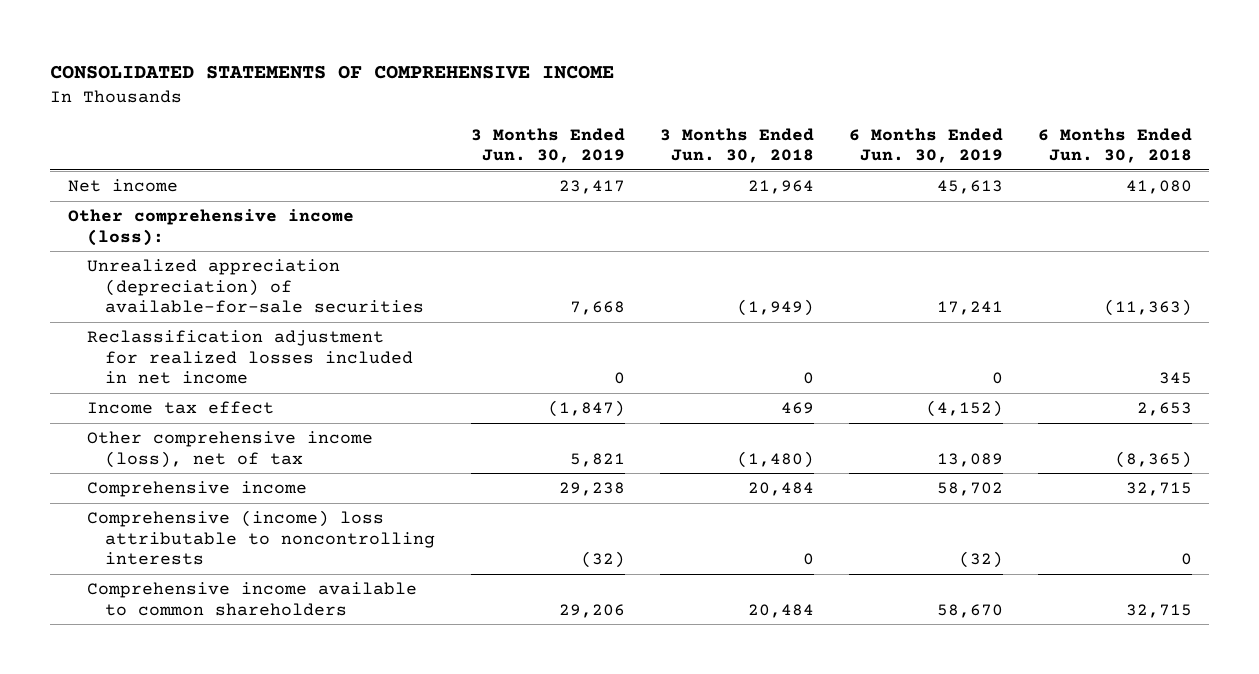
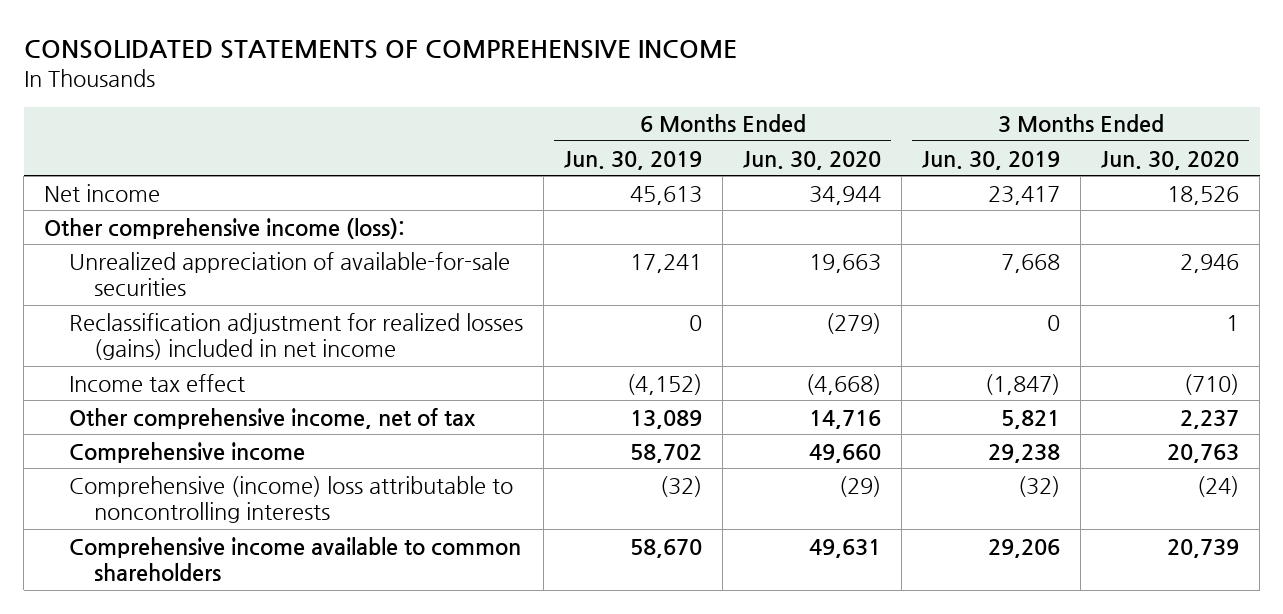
[659,127,814,164] 3 Months Ended Jun. 30, 2018 -> none
[1037,127,1192,164] 6 Months Ended Jun. 30, 2018 -> none
none -> [743,150,882,170] Jun. 30, 2020
none -> [1101,150,1240,170] Jun. 30, 2020
[86,258,425,314] Unrealized appreciation (depreciation) of available-for-sale securities -> [69,251,511,297] Unrealized appreciation of available-for-sale securities
[86,329,414,385] Reclassification adjustment for realized losses included in net income -> [69,312,524,361] Reclassification adjustment for realized losses (gains) included in net income
[86,430,373,468] Other comprehensive income (loss), net of tax -> [69,407,477,429] Other comprehensive income, net of tax

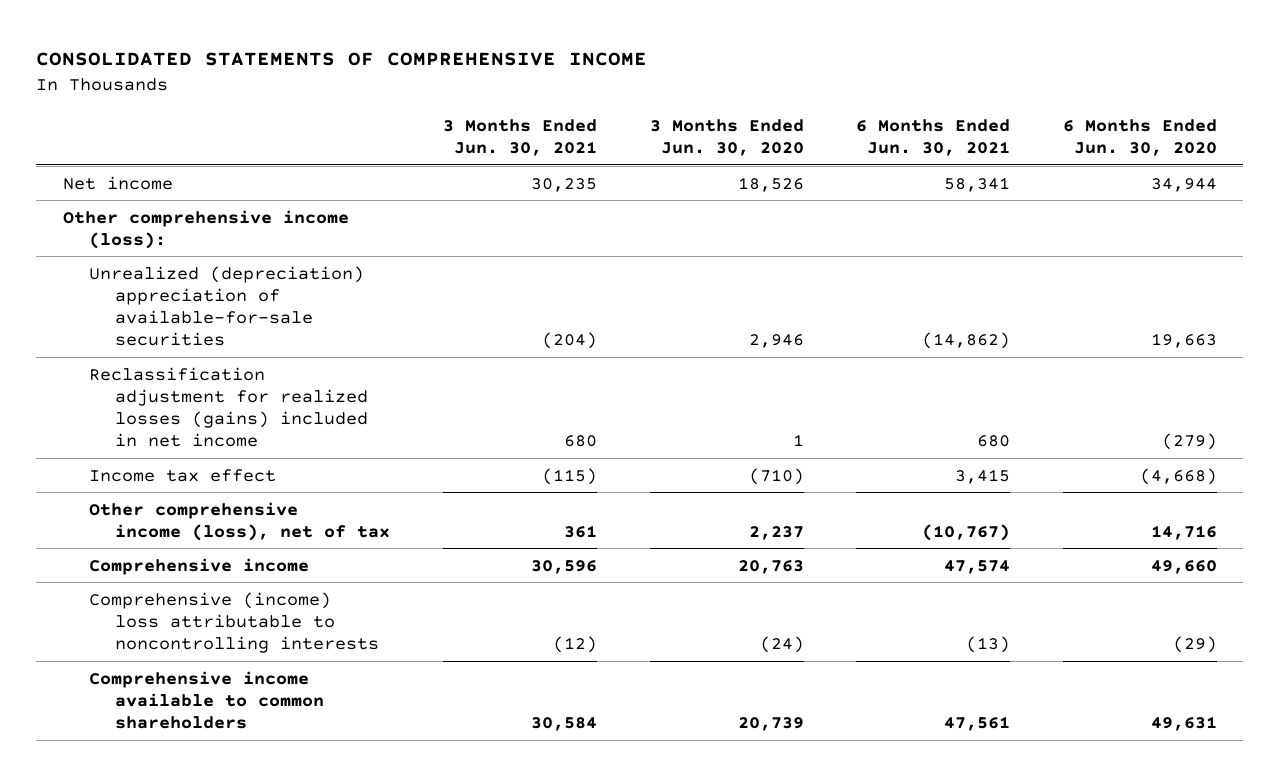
[564,150,703,170] Jun. 30, 2019 -> none
[922,150,1061,170] Jun. 30, 2019 -> none
none -> [443,118,598,157] 3 Months Ended Jun. 30, 2021
none -> [856,118,1011,157] 6 Months Ended Jun. 30, 2021
[69,251,511,297] Unrealized appreciation of available-for-sale securities -> [89,265,365,346] Unrealized (depreciation) appreciation of available-for-sale securities
[69,407,477,429] Other comprehensive income, net of tax -> [89,501,391,541] Other comprehensive income (loss), net of tax

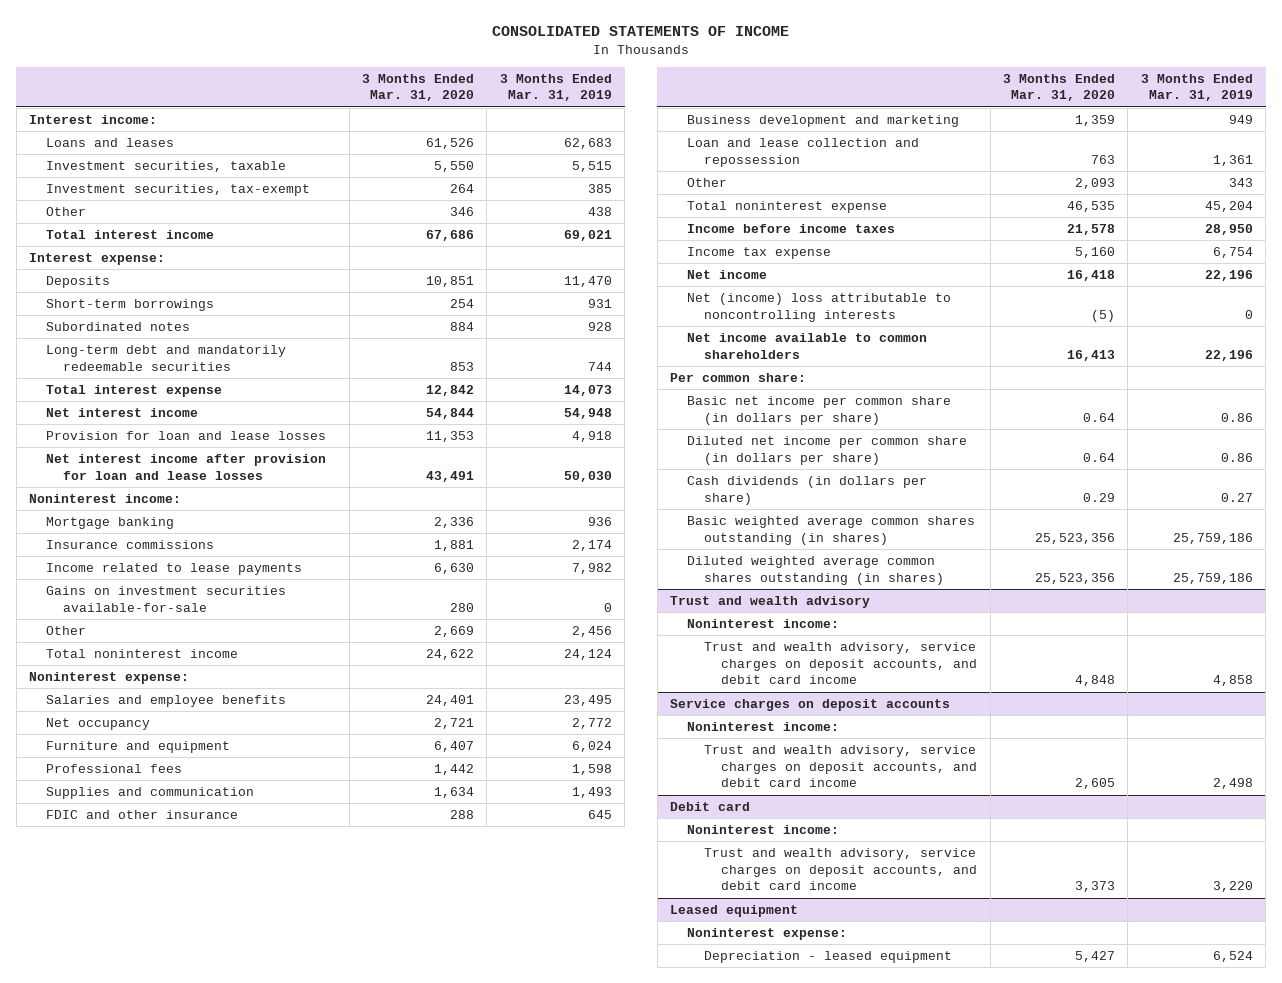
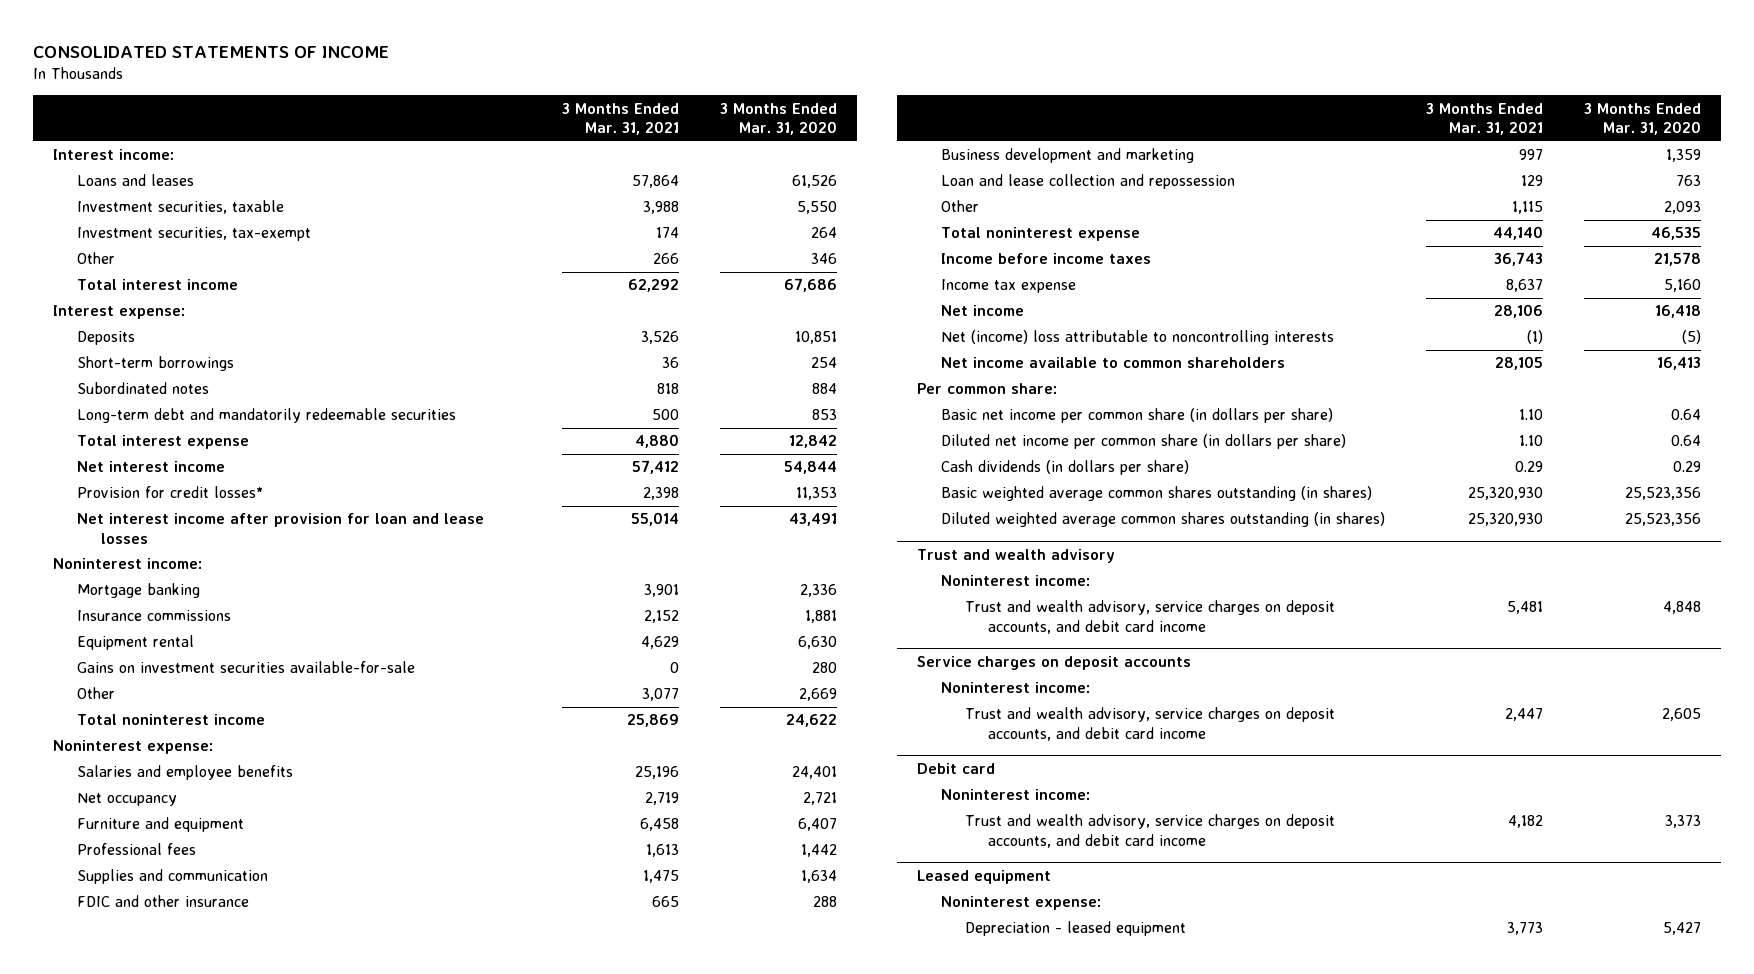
[499,73,612,102] 3 Months Ended Mar. 31, 2019 -> none
none -> [561,102,679,136] 3 Months Ended Mar. 31, 2021
[46,430,327,440] Provision for loan and lease losses -> [77,486,264,499] Provision for credit losses*
[46,562,303,575] Income related to lease payments -> [77,635,195,651] Equipment rental

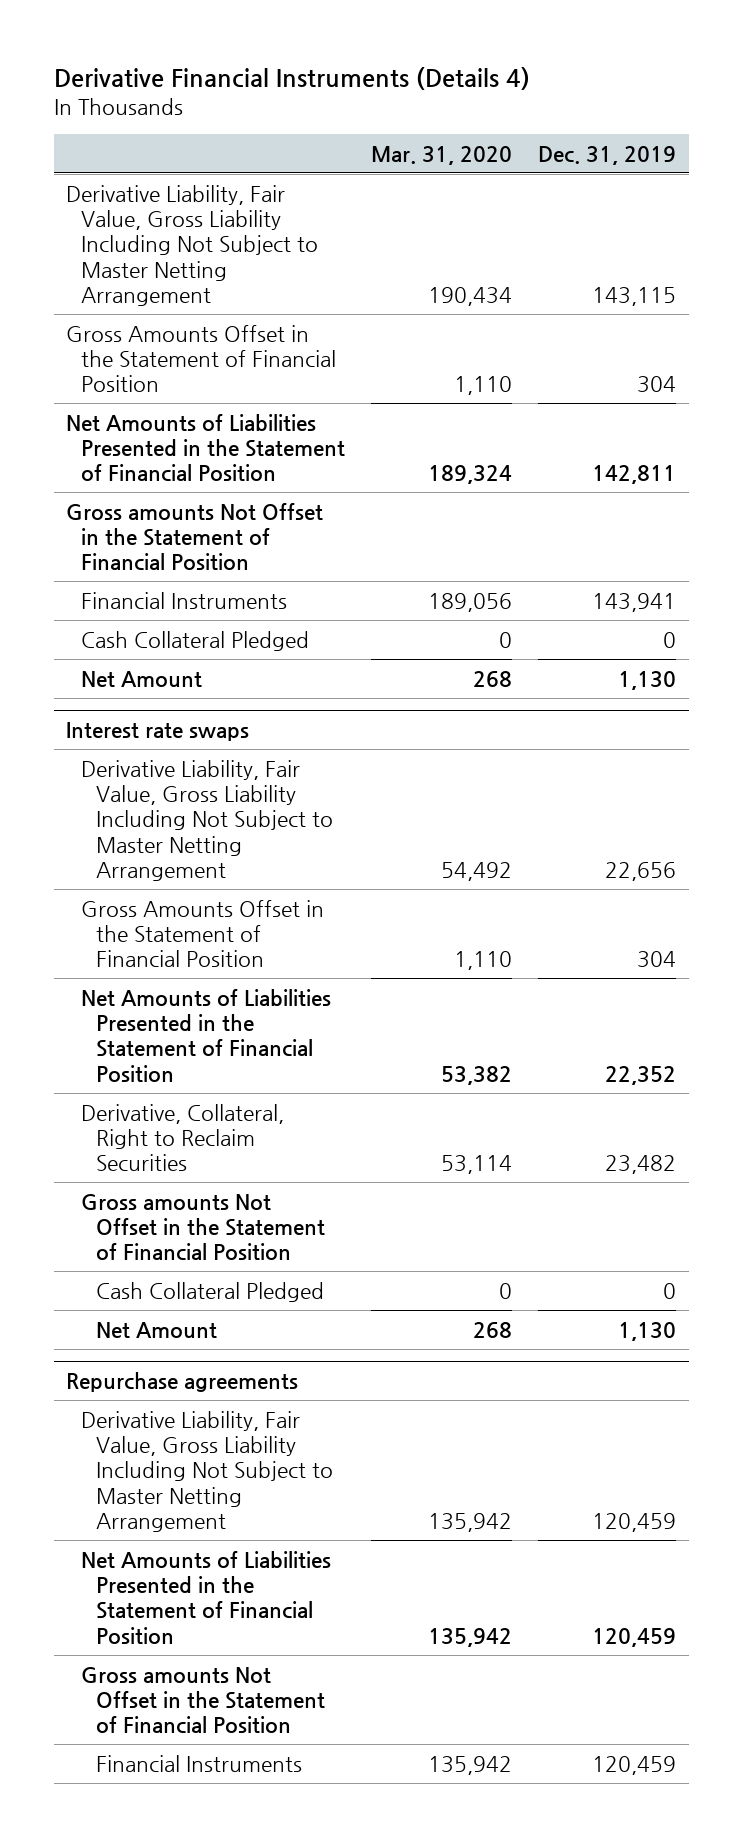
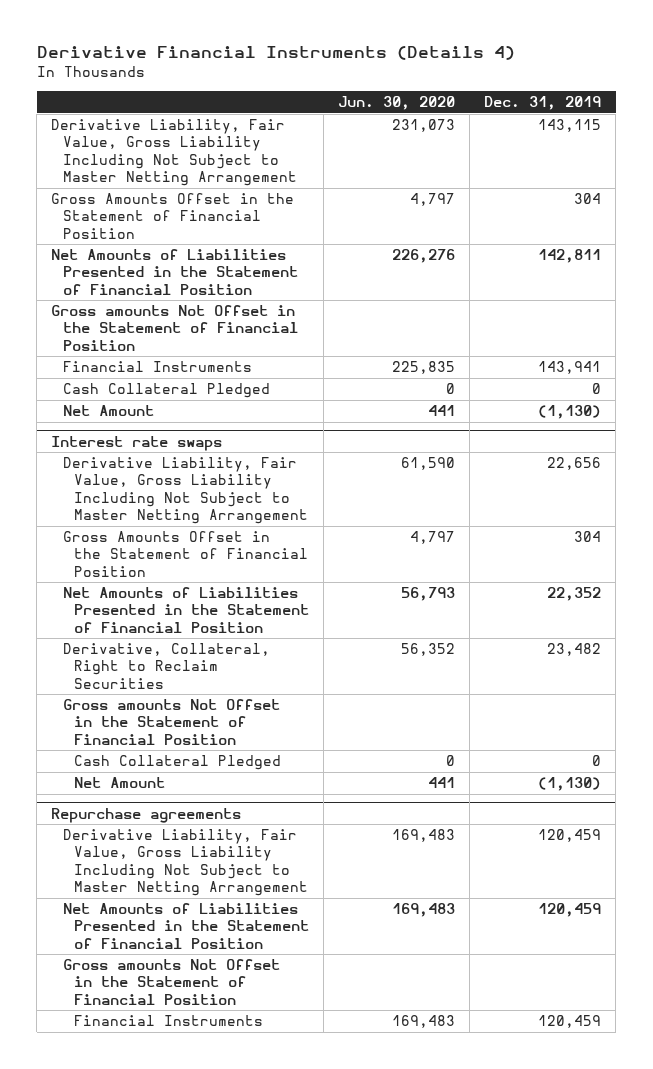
[370,145,512,165] Mar. 31, 2020 -> none
none -> [338,96,456,111] Jun. 30, 2020
[617,670,676,690] 1,130 -> [538,405,602,420] (1,130)
[617,1321,676,1341] 1,130 -> [538,777,602,792] (1,130)

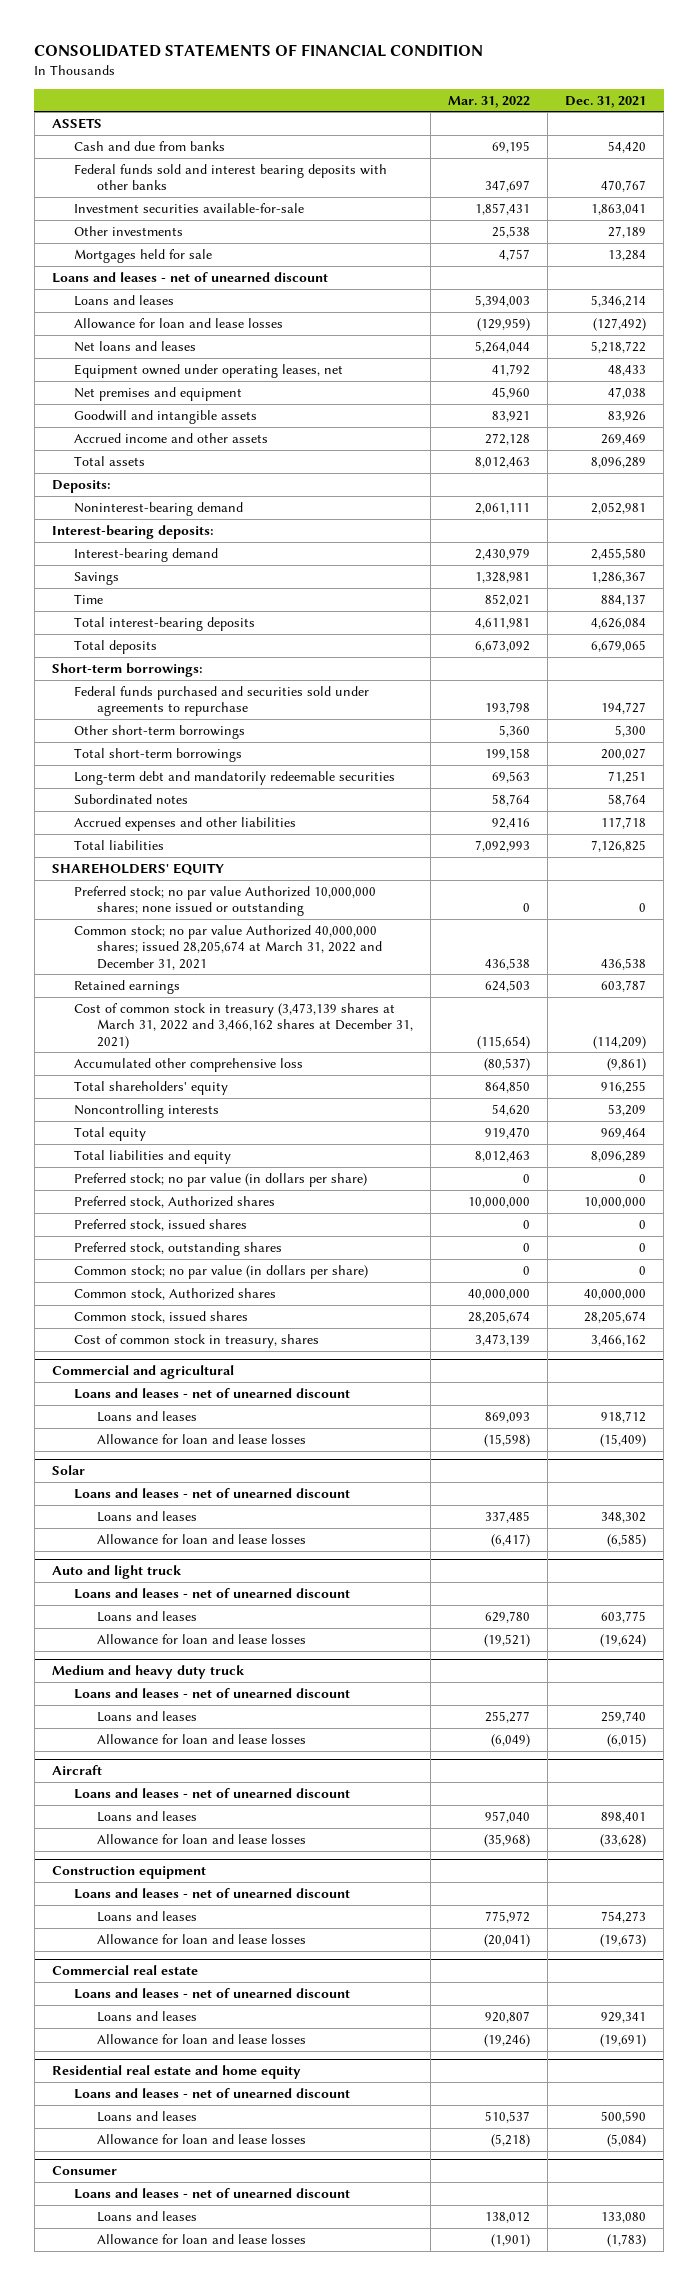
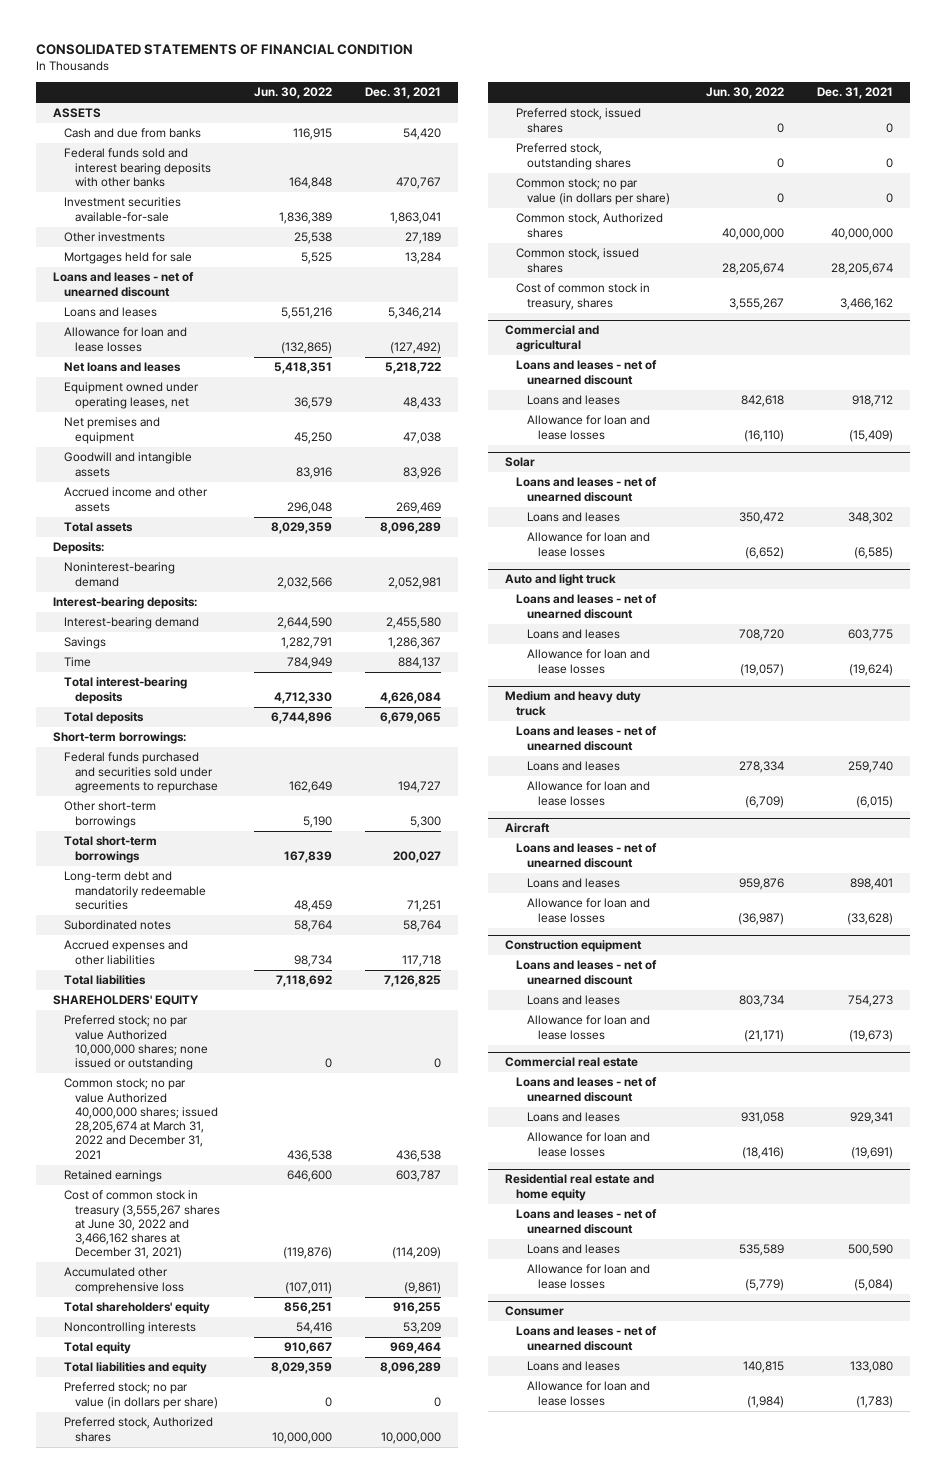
[447,95,530,108] Mar. 31, 2022 -> none
none -> [253,87,332,100] Jun. 30, 2022
[74,1002,413,1049] Cost of common stock in treasury (3,473,139 shares at March 31, 2022 and 3,466,162 shares at December 31, 2021) -> [63,1190,221,1260] Cost of common stock in treasury (3,555,267 shares at June 30, 2022 and 3,466,162 shares at December 31, 2021)

